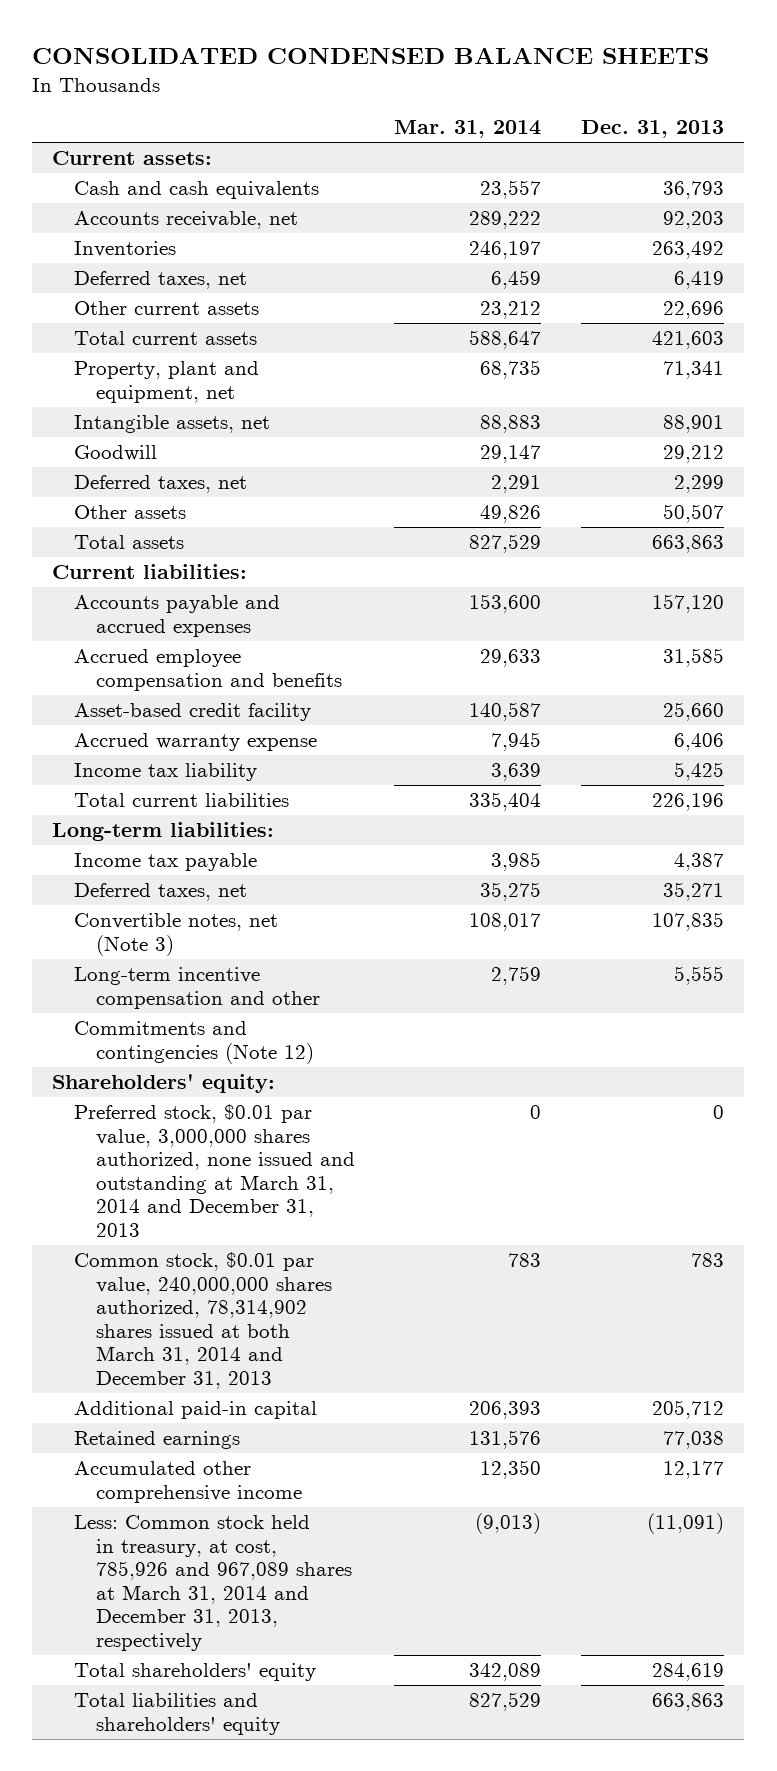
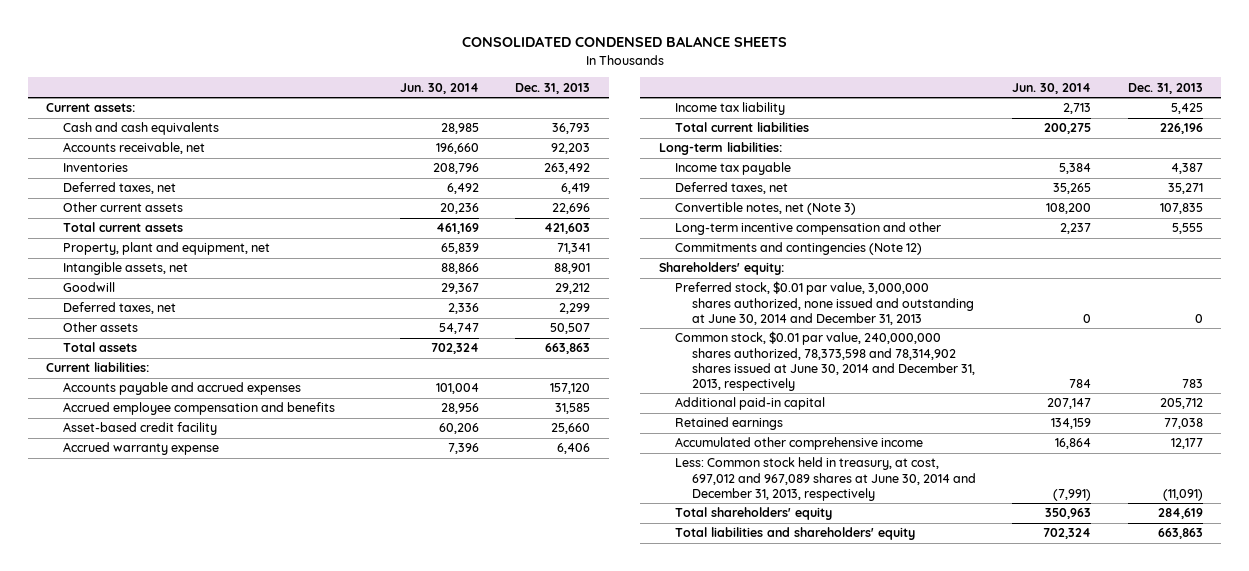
[394,120,542,139] Mar. 31, 2014 -> none
none -> [399,82,479,94] Jun. 30, 2014
[74,1104,355,1237] Preferred stock, $0.01 par value, 3,000,000 shares authorized, none issued and outstanding at March 31, 2014 and December 31, 2013 -> [675,281,974,325] Preferred stock, $0.01 par value, 3,000,000 shares authorized, none issued and outstanding at June 30, 2014 and December 31, 2013
[74,1252,332,1389] Common stock, $0.01 par value, 240,000,000 shares authorized, 78,314,902 shares issued at both March 31, 2014 and December 31, 2013 -> [675,331,975,391] Common stock, $0.01 par value, 240,000,000 shares authorized, 78,373,598 and 78,314,902 shares issued at June 30, 2014 and December 31, 2013, respectively
[74,1515,352,1651] Less: Common stock held in treasury, at cost, 785,926 and 967,089 shares at March 31, 2014 and December 31, 2013, respectively -> [675,457,976,501] Less: Common stock held in treasury, at cost, 697,012 and 967,089 shares at June 30, 2014 and December 31, 2013, respectively

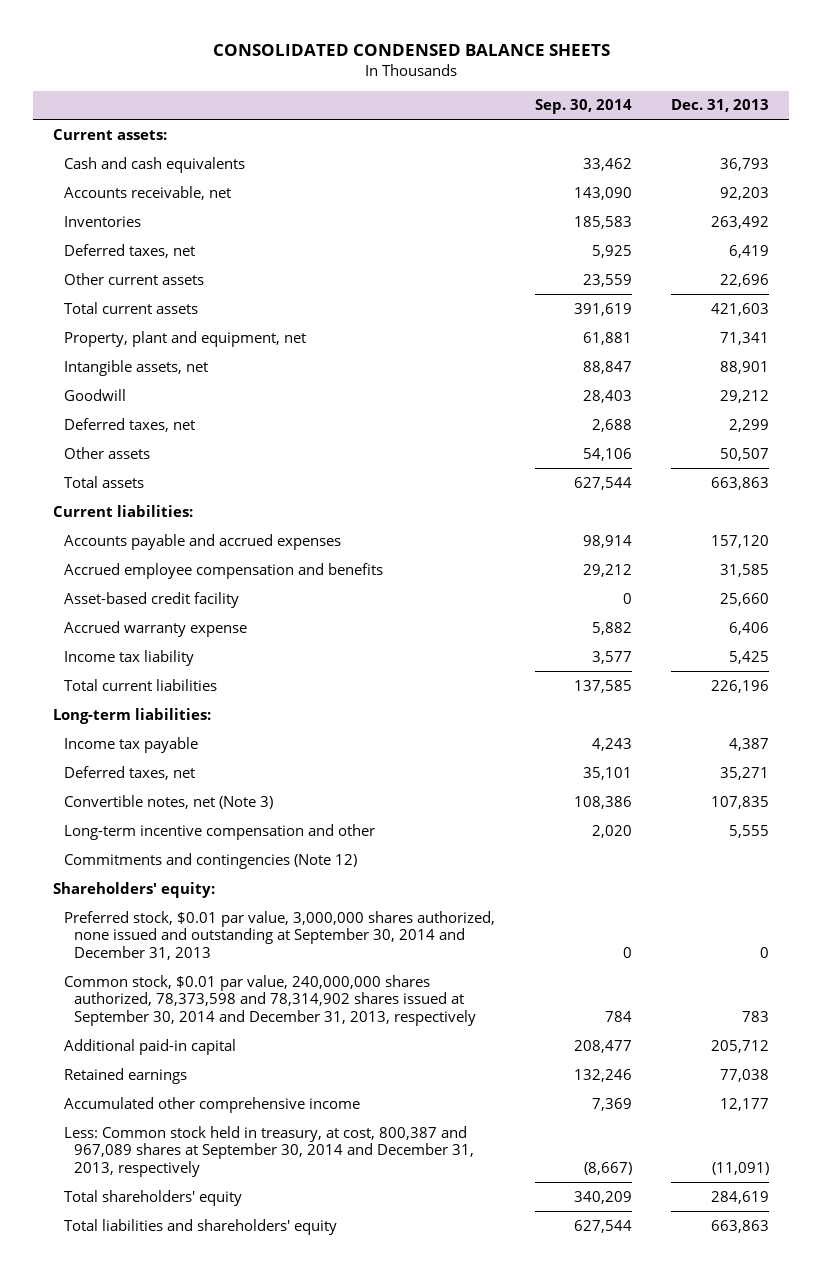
[399,82,479,94] Jun. 30, 2014 -> none
none -> [534,99,632,115] Sep. 30, 2014
[675,281,974,325] Preferred stock, $0.01 par value, 3,000,000 shares authorized, none issued and outstanding at June 30, 2014 and December 31, 2013 -> [63,910,495,960] Preferred stock, $0.01 par value, 3,000,000 shares authorized, none issued and outstanding at September 30, 2014 and December 31, 2013
[675,331,975,391] Common stock, $0.01 par value, 240,000,000 shares authorized, 78,373,598 and 78,314,902 shares issued at June 30, 2014 and December 31, 2013, respectively -> [63,974,477,1026] Common stock, $0.01 par value, 240,000,000 shares authorized, 78,373,598 and 78,314,902 shares issued at September 30, 2014 and December 31, 2013, respectively
[675,457,976,501] Less: Common stock held in treasury, at cost, 697,012 and 967,089 shares at June 30, 2014 and December 31, 2013, respectively -> [63,1125,475,1177] Less: Common stock held in treasury, at cost, 800,387 and 967,089 shares at September 30, 2014 and December 31, 2013, respectively

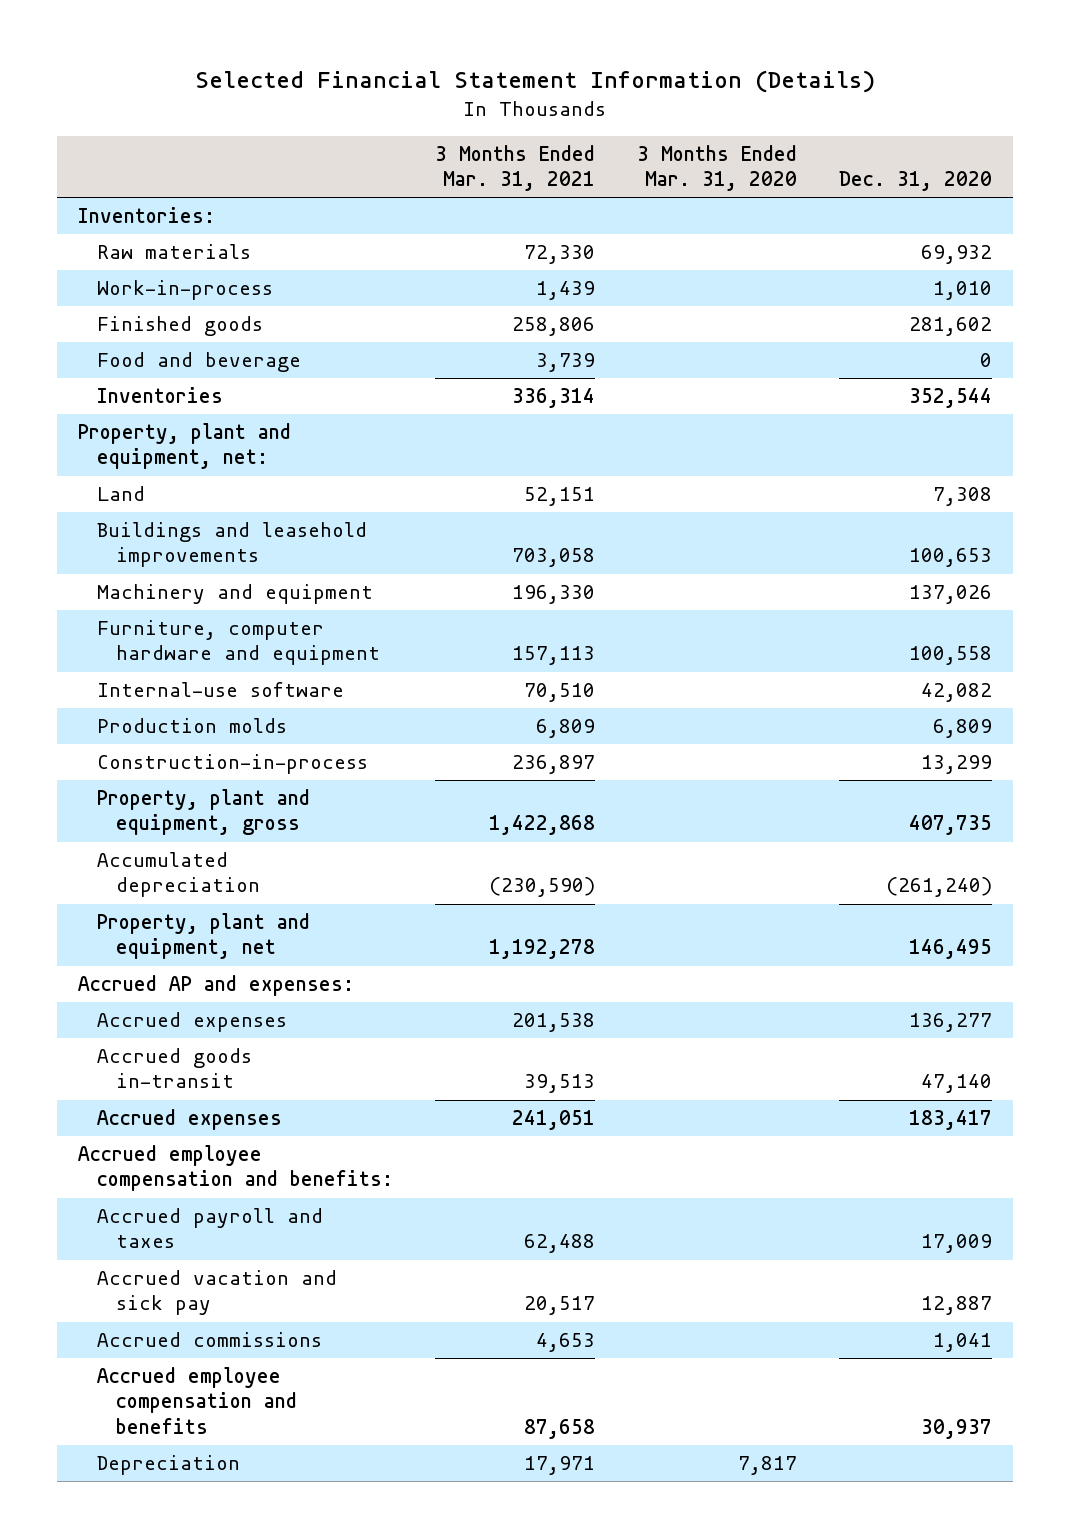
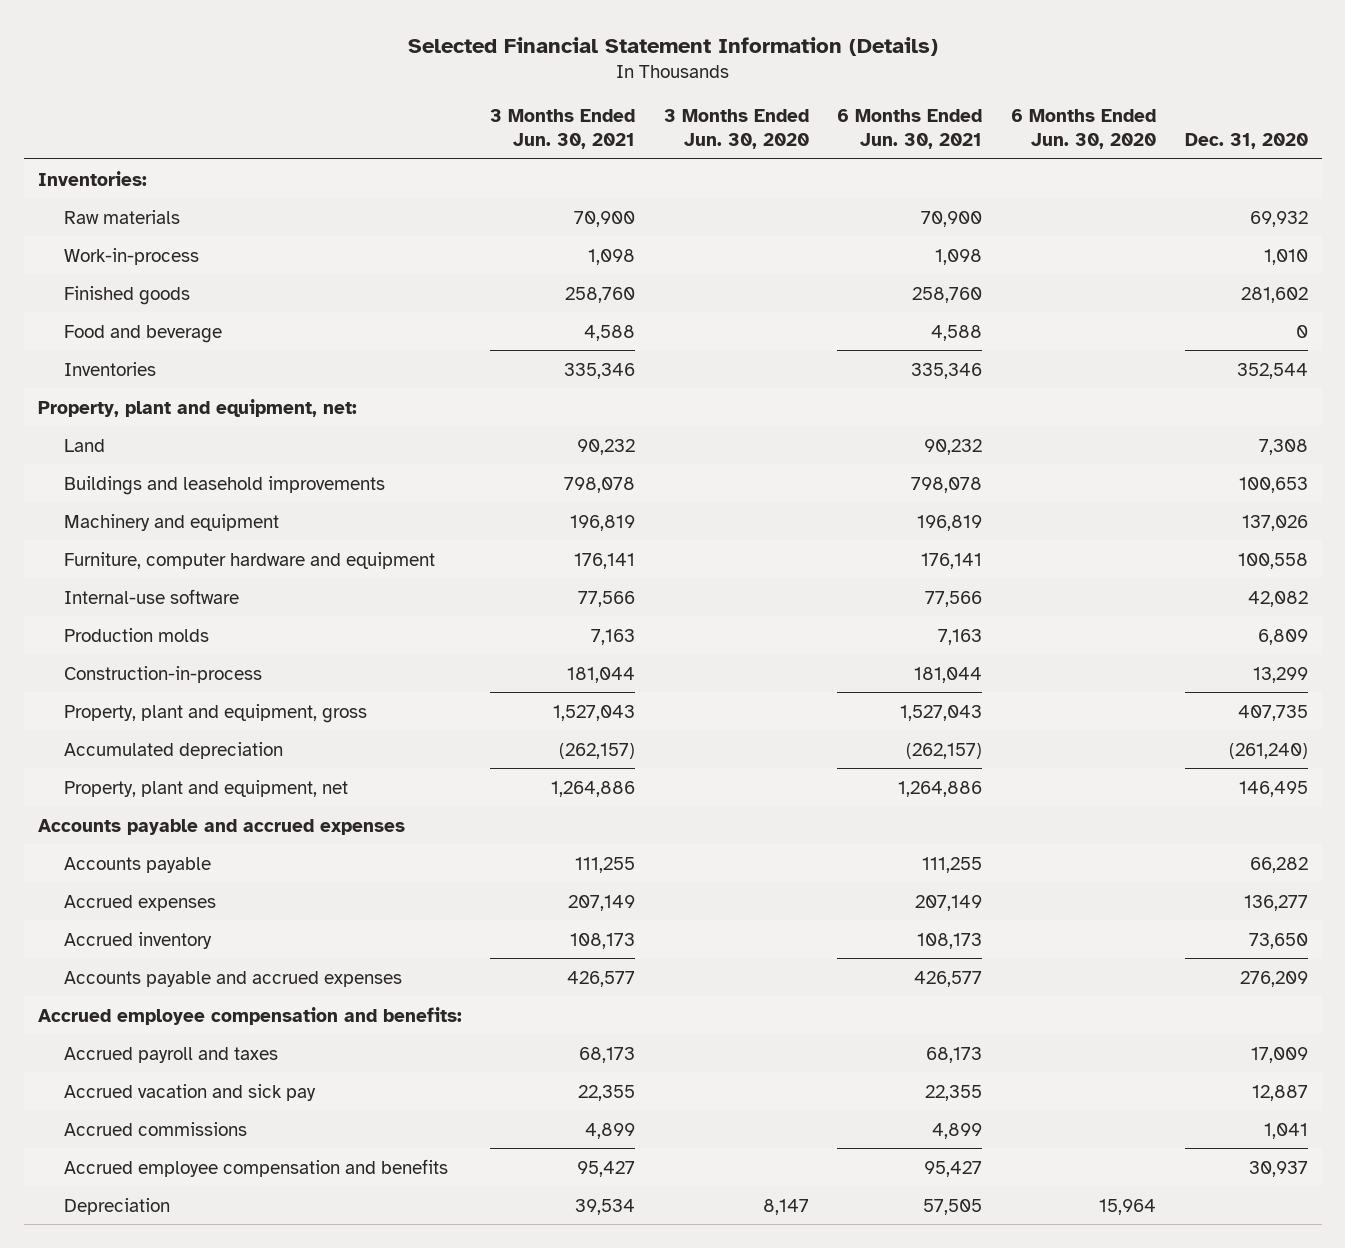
[434,144,595,192] 3 Months Ended Mar. 31, 2021 -> none
[636,144,797,192] 3 Months Ended Mar. 31, 2020 -> none
none -> [490,109,636,149] 3 Months Ended Jun. 30, 2021
none -> [663,109,809,149] 3 Months Ended Jun. 30, 2020
none -> [837,109,983,149] 6 Months Ended Jun. 30, 2021
none -> [1011,109,1157,149] 6 Months Ended Jun. 30, 2020
[77,975,354,997] Accrued AP and expenses: -> [37,818,405,835] Accounts payable and accrued expenses
none -> [64,856,212,873] Accounts payable
[97,1109,283,1131] Accrued expenses -> none
[97,1048,253,1089] Accrued goods in-transit -> [64,931,213,949] Accrued inventory
[920,1074,992,1094] 47,140 -> [1248,932,1308,949] 73,650
none -> [64,970,403,987] Accounts payable and accrued expenses

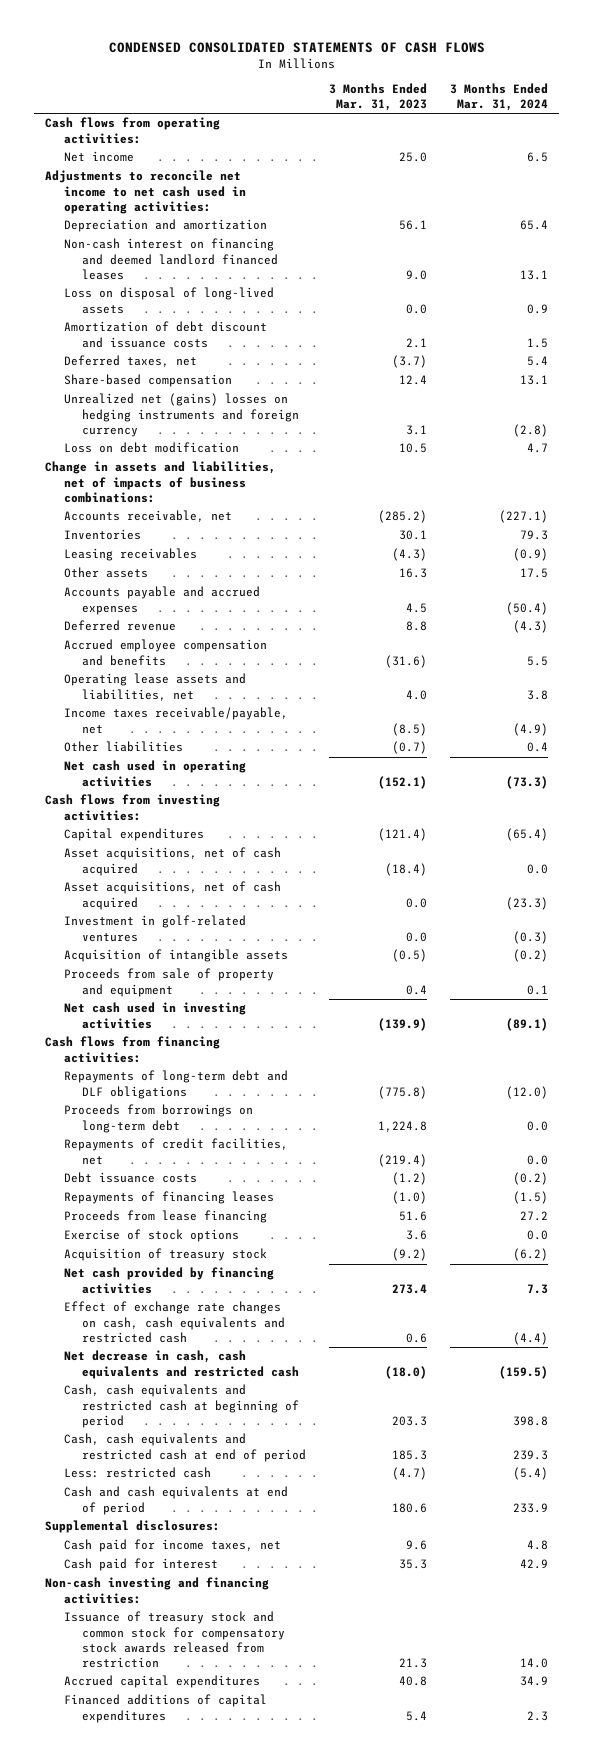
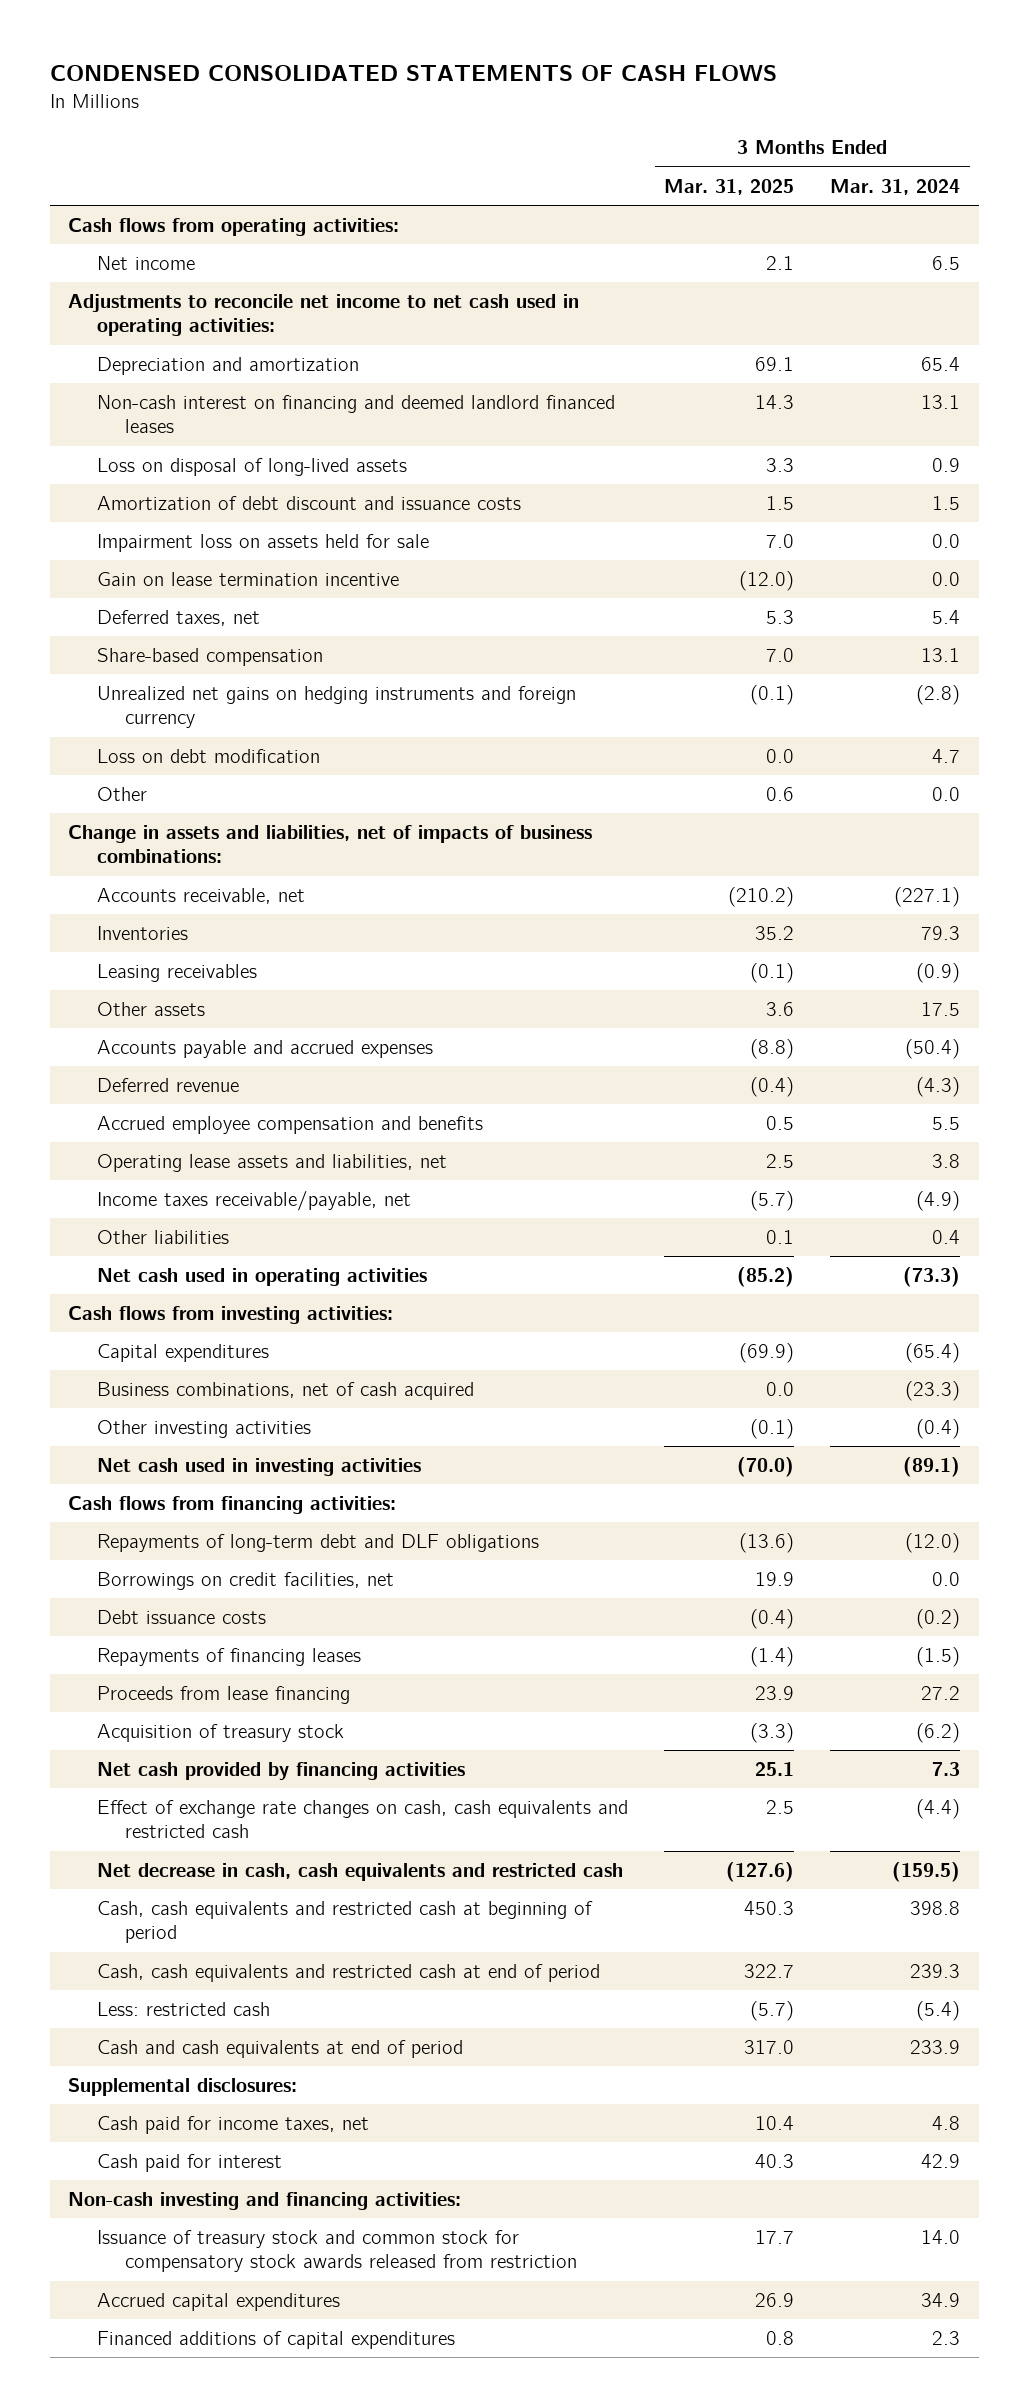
[329,83,428,112] 3 Months Ended Mar. 31, 2023 -> none
none -> [664,178,795,195] Mar. 31, 2025
none -> [96,534,429,553] Impairment loss on assets held for sale
none -> [96,572,399,587] Gain on lease termination incentive
[63,393,300,437] Unrealized net (gains) losses on hedging instruments and foreign currency -> [96,686,576,729] Unrealized net gains on hedging instruments and foreign currency
none -> [96,787,147,802] Other
[63,847,281,876] Asset acquisitions, net of cash acquired -> none
[63,915,246,942] Investment in golf-related ventures -> none
[63,949,288,963] Acquisition of intangible assets -> none
[63,968,274,997] Proceeds from sale of property and equipment -> none
[63,881,281,910] Asset acquisitions, net of cash acquired -> [96,1382,474,1401] Business combinations, net of cash acquired
none -> [96,1420,311,1439] Other investing activities
[63,1104,253,1133] Proceeds from borrowings on long-term debt -> none
[63,1138,288,1165] Repayments of credit facilities, net -> [96,1572,394,1591] Borrowings on credit facilities, net
[63,1229,239,1243] Exercise of stock options -> none

